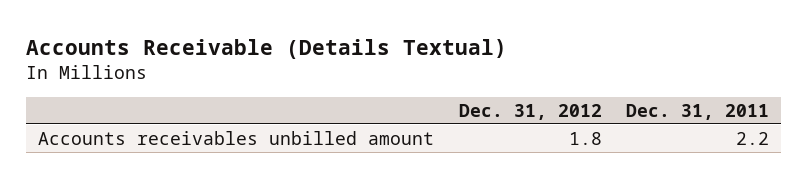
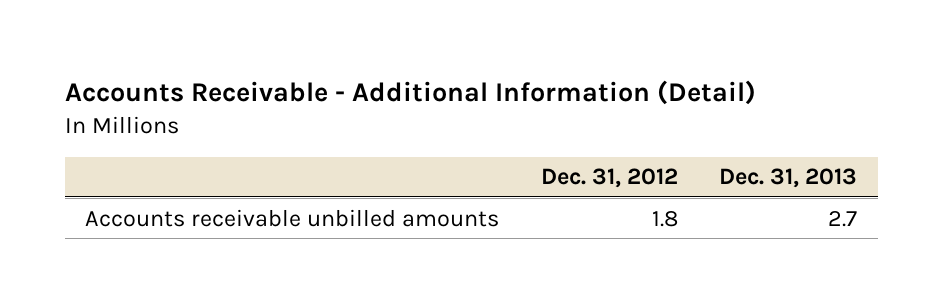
[26,38,508,59] Accounts Receivable (Details Textual) -> [64,80,756,106] Accounts Receivable - Additional Information (Detail)
[626,104,770,121] Dec. 31, 2011 -> none
none -> [719,168,858,189] Dec. 31, 2013
[38,130,435,145] Accounts receivables unbilled amount -> [85,208,500,227] Accounts receivable unbilled amounts

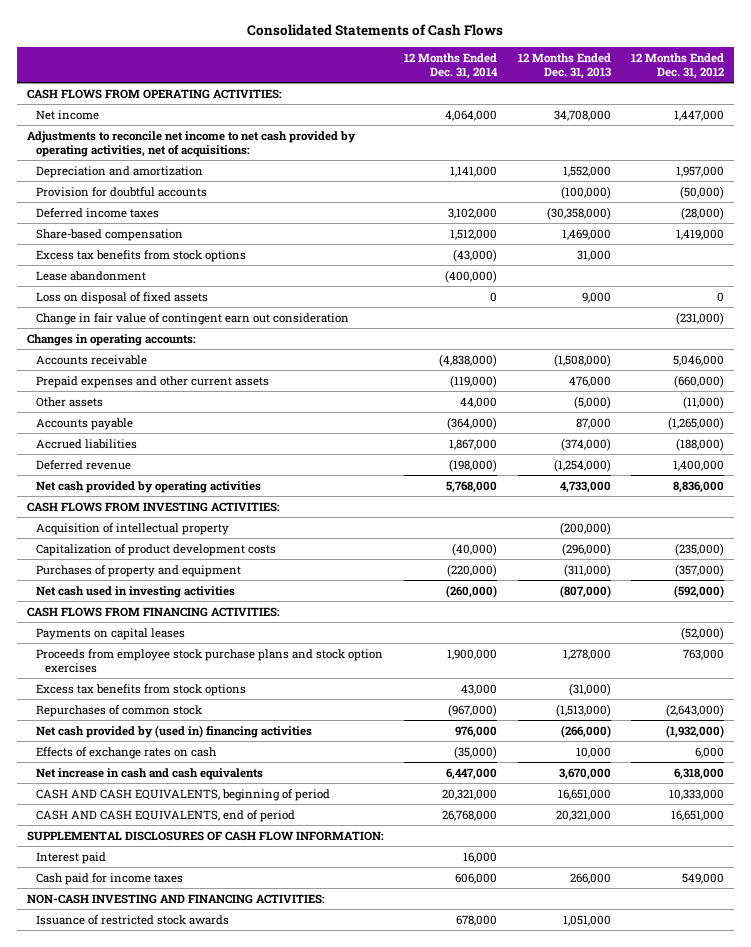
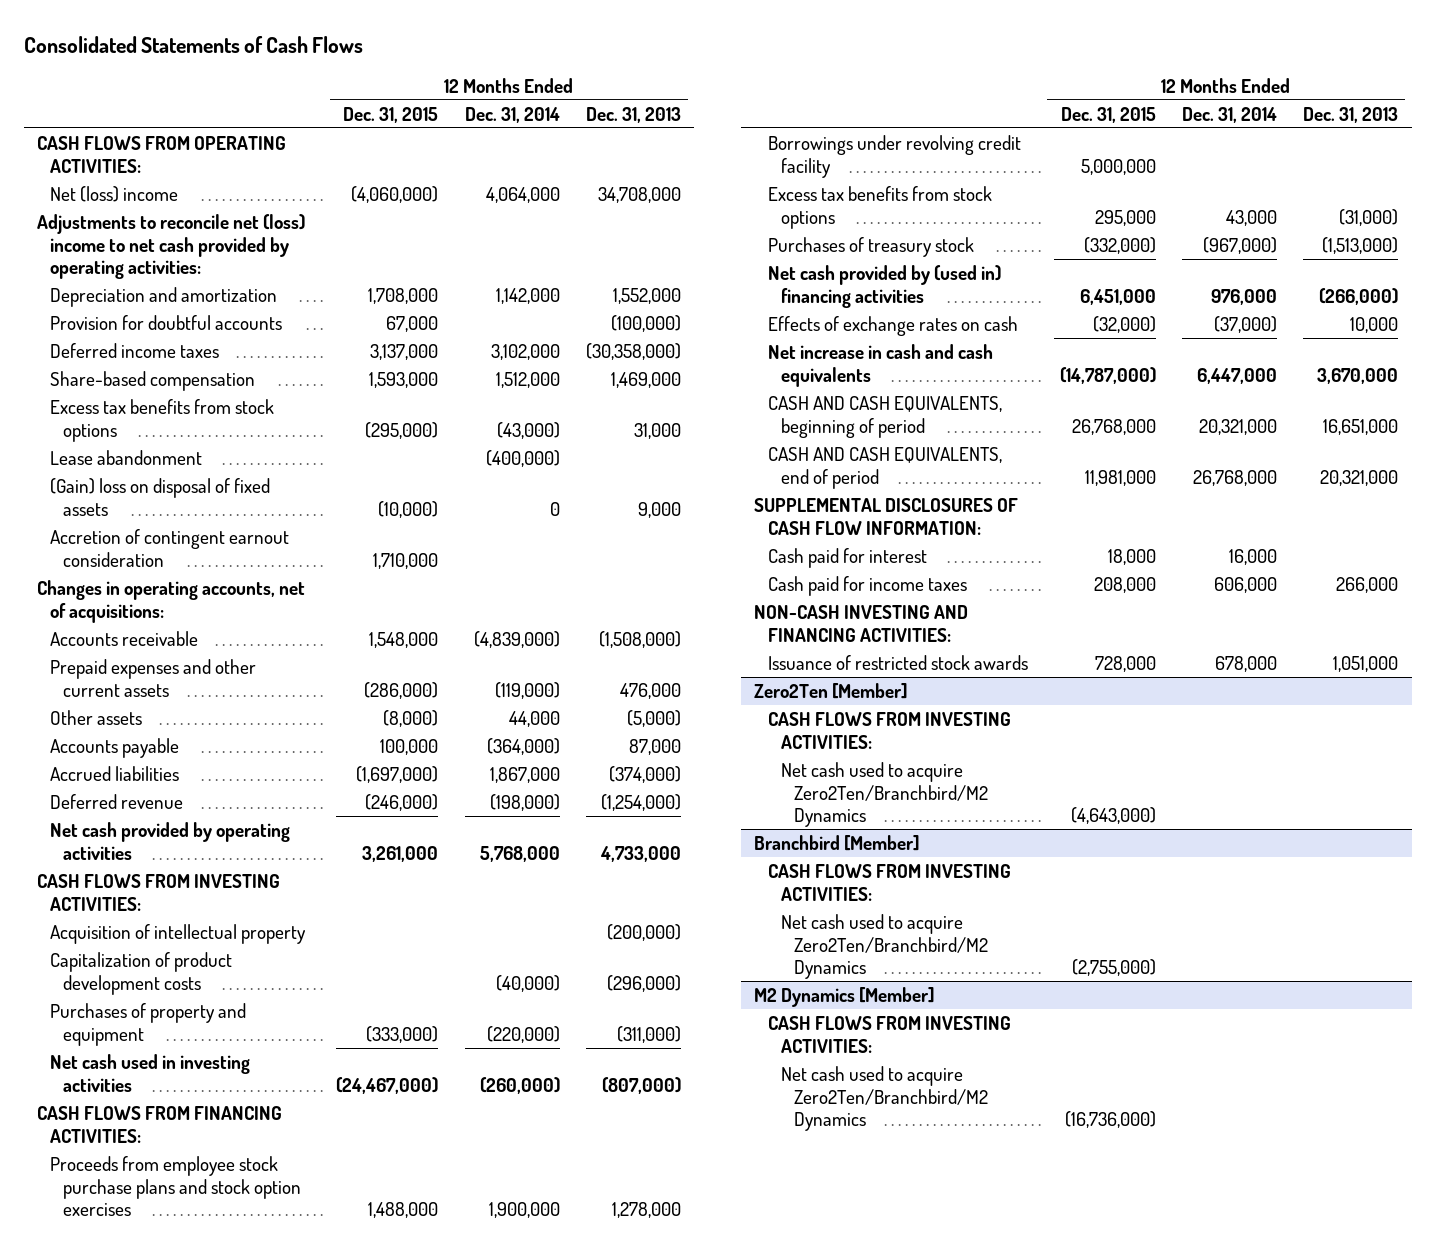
[630,52,724,79] 12 Months Ended Dec. 31, 2012 -> none
none -> [343,106,439,123] Dec. 31, 2015
[35,109,99,120] Net income -> [50,185,179,202] Net (loss) income
[27,130,357,157] Adjustments to reconcile net income to net cash provided by operating activities, net of acquisitions: -> [36,213,305,280] Adjustments to reconcile net (loss) income to net cash provided by operating activities:
[450,165,498,177] 1,141,000 -> [495,287,560,304] 1,142,000
[35,291,208,304] Loss on disposal of fixed assets -> [50,477,271,516] (Gain) loss on disposal of fixed assets
[35,312,349,325] Change in fair value of contingent earn out consideration -> [50,528,290,567] Accretion of contingent earnout consideration
[27,333,197,346] Changes in operating accounts: -> [36,579,305,623] Changes in operating accounts, net of acquisitions:
[439,353,498,367] (4,838,000) -> [473,630,560,648] (4,839,000)
[35,627,185,640] Payments on capital leases -> none
none -> [767,134,1021,178] Borrowings under revolving credit facility
[35,704,202,717] Repurchases of common stock -> [767,236,974,257] Purchases of treasury stock
[454,745,498,759] (35,000) -> [1214,315,1278,333] (37,000)
[35,851,106,864] Interest paid -> [767,547,927,568] Cash paid for interest
none -> [754,682,909,699] Zero2Ten [Member]
none -> [767,711,1011,749] CASH FLOWS FROM INVESTING ACTIVITIES:
none -> [780,761,989,828] Net cash used to acquire Zero2Ten/Branchbird/M2 Dynamics
none -> [754,834,921,851] Branchbird [Member]
none -> [767,863,1011,901] CASH FLOWS FROM INVESTING ACTIVITIES:
none -> [780,913,989,980] Net cash used to acquire Zero2Ten/Branchbird/M2 Dynamics
none -> [754,986,936,1007] M2 Dynamics [Member]
none -> [767,1015,1011,1053] CASH FLOWS FROM INVESTING ACTIVITIES:
none -> [780,1065,989,1132] Net cash used to acquire Zero2Ten/Branchbird/M2 Dynamics

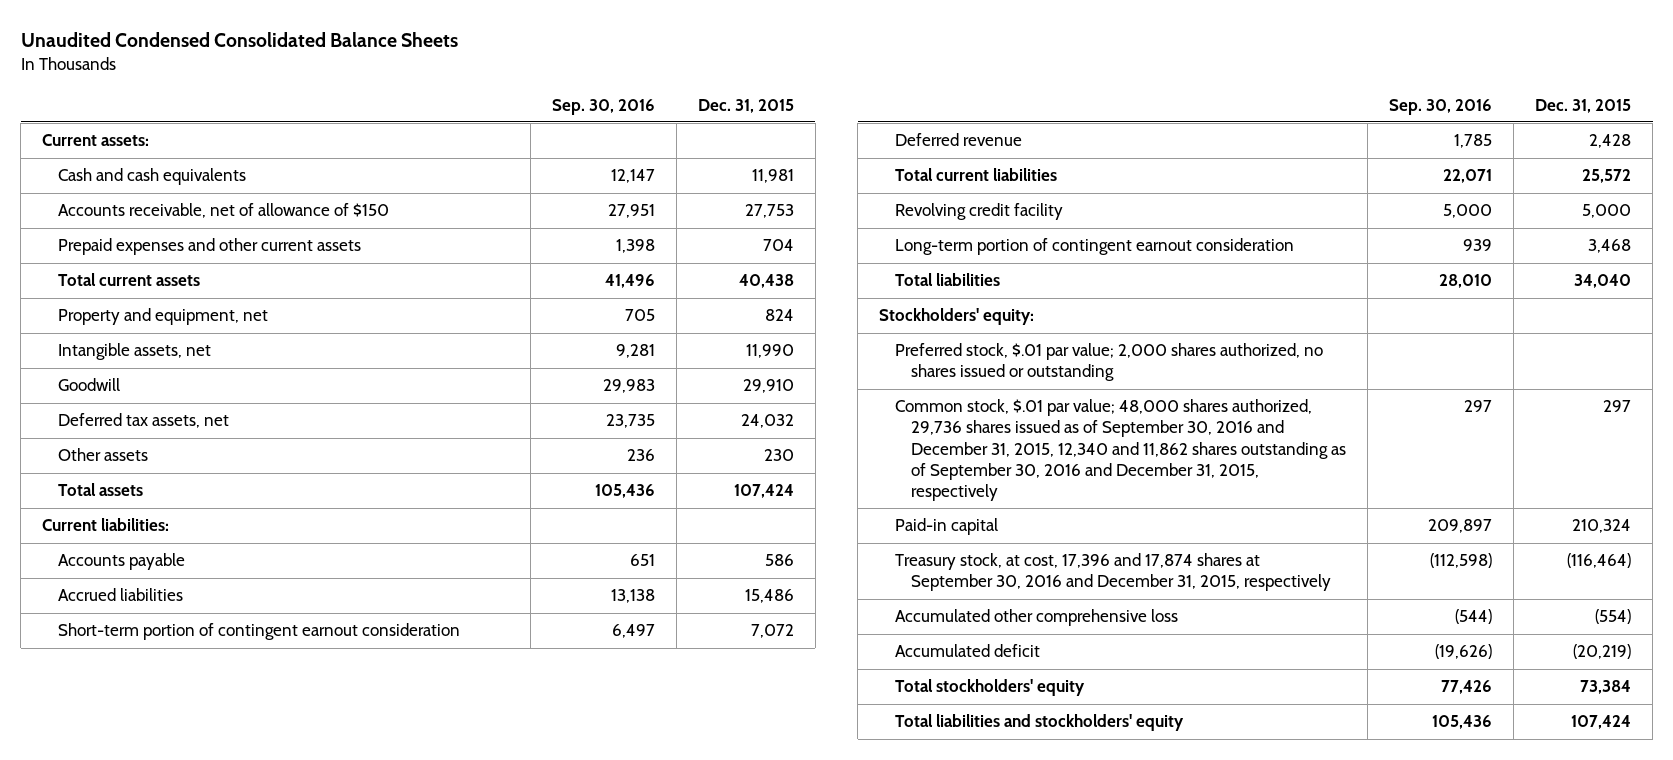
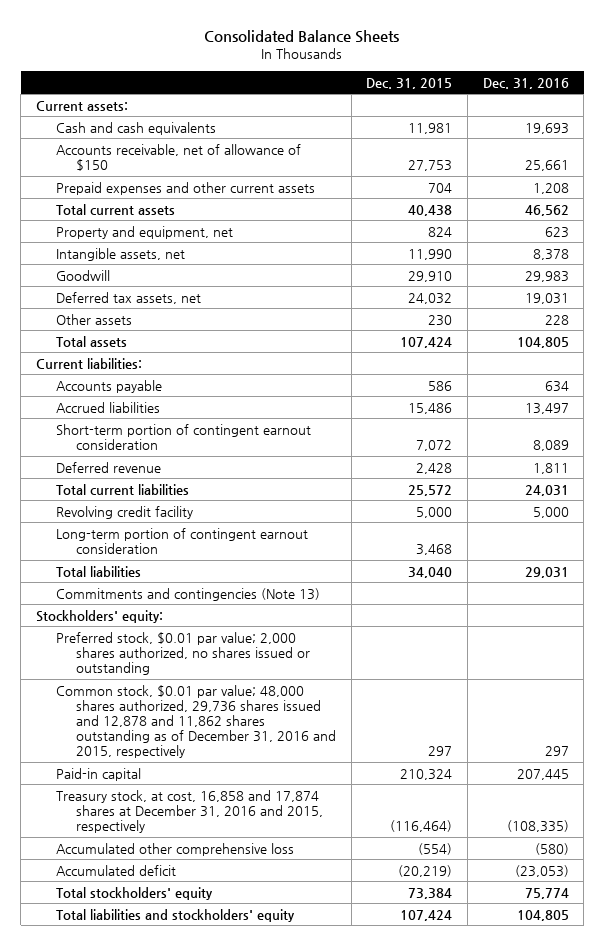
[20,32,458,48] Unaudited Condensed Consolidated Balance Sheets -> [204,29,400,43] Consolidated Balance Sheets
[551,98,655,115] Sep. 30, 2016 -> none
none -> [482,77,569,89] Dec. 31, 2016
none -> [55,587,320,601] Commitments and contingencies (Note 13)
[895,343,1324,382] Preferred stock, $.01 par value; 2,000 shares authorized, no shares issued or outstanding -> [55,631,310,675] Preferred stock, $0.01 par value; 2,000 shares authorized, no shares issued or outstanding
[895,399,1347,501] Common stock, $.01 par value; 48,000 shares authorized, 29,736 shares issued as of September 30, 2016 and December 31, 2015, 12,340 and 11,862 shares outstanding as of September 30, 2016 and December 31, 2015, respectively -> [55,684,336,759] Common stock, $0.01 par value; 48,000 shares authorized, 29,736 shares issued and 12,878 and 11,862 shares outstanding as of December 31, 2016 and 2015, respectively
[895,553,1332,592] Treasury stock, at cost, 17,396 and 17,874 shares at September 30, 2016 and December 31, 2015, respectively -> [55,789,323,833] Treasury stock, at cost, 16,858 and 17,874 shares at December 31, 2016 and 2015, respectively

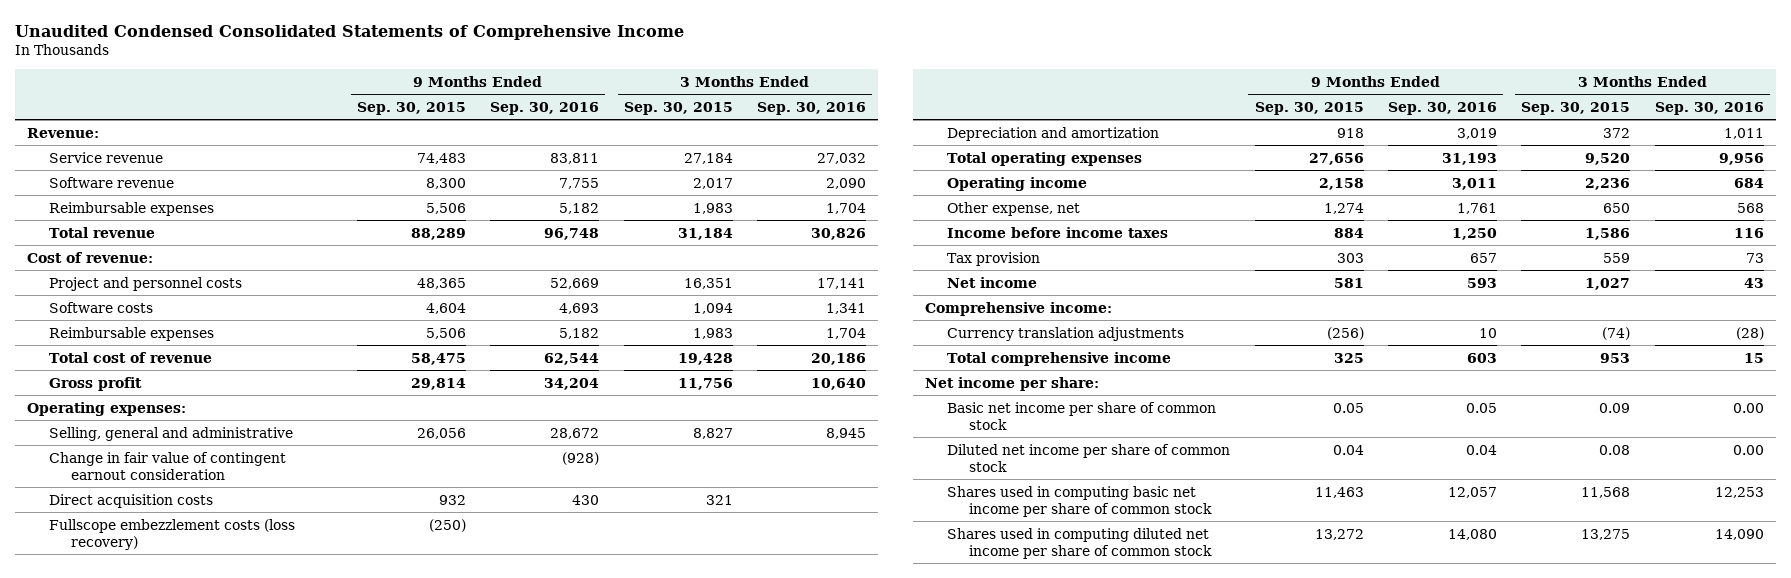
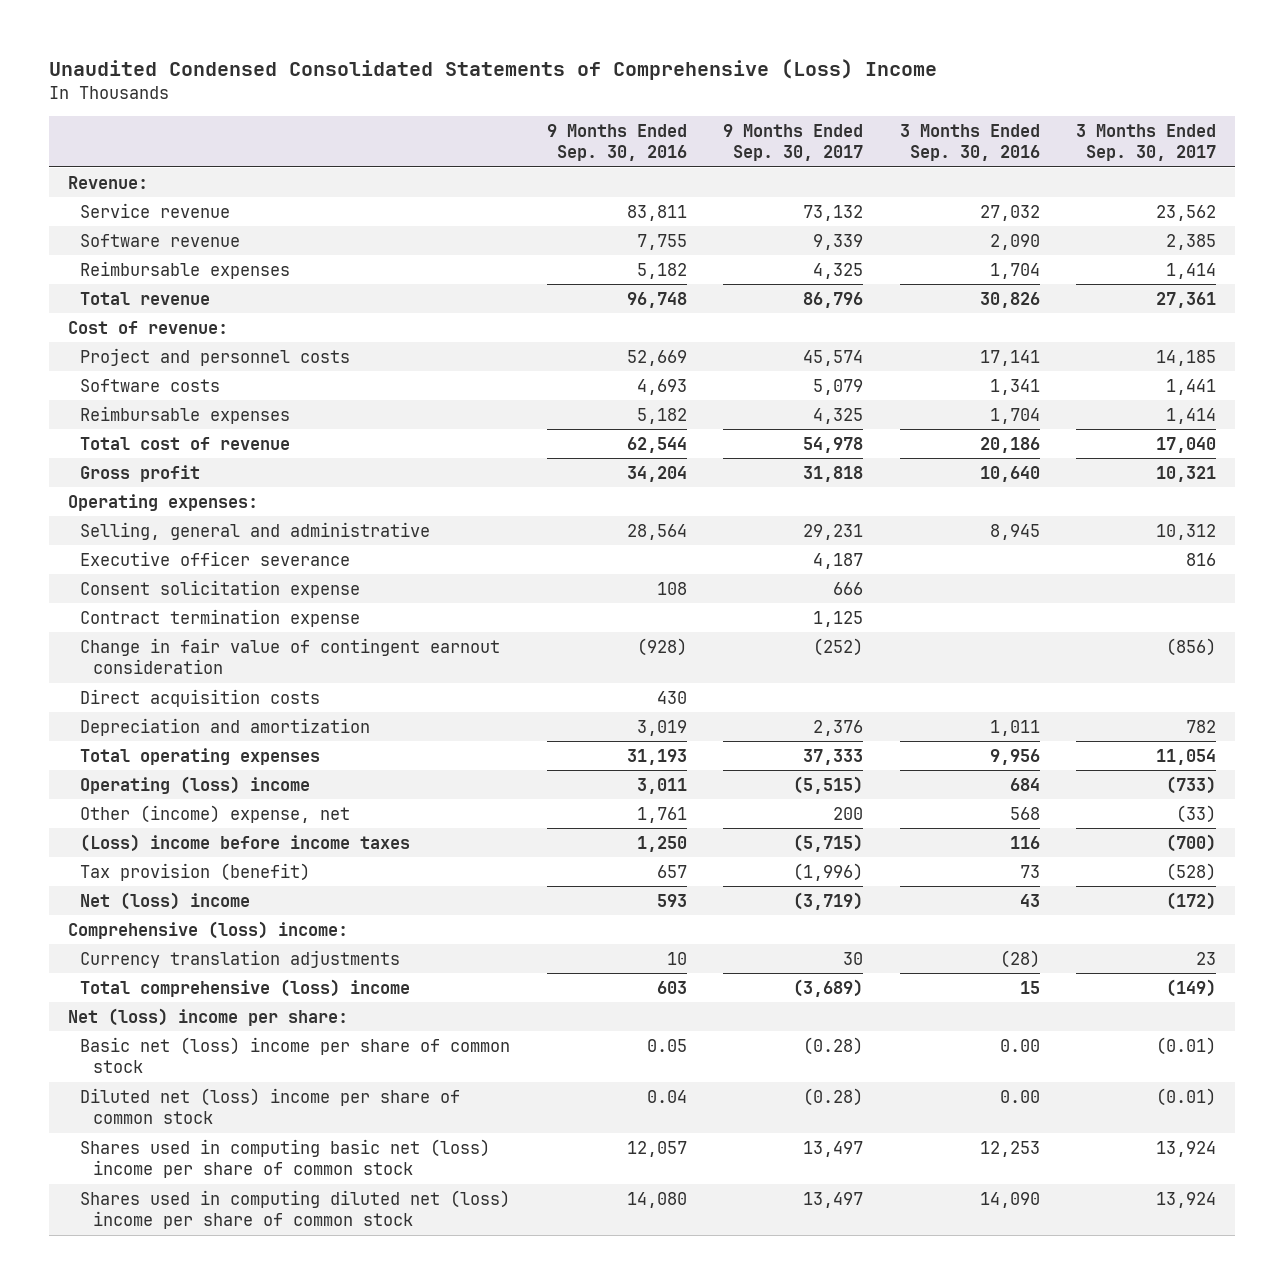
[15,24,685,40] Unaudited Condensed Consolidated Statements of Comprehensive Income -> [49,58,938,80] Unaudited Condensed Consolidated Statements of Comprehensive (Loss) Income
[356,102,466,116] Sep. 30, 2015 -> none
[623,102,733,116] Sep. 30, 2015 -> none
none -> [723,124,864,162] 9 Months Ended Sep. 30, 2017
none -> [1076,124,1217,162] 3 Months Ended Sep. 30, 2017
[550,427,600,439] 28,672 -> [626,523,687,540] 28,564
none -> [80,550,351,566] Executive officer severance
none -> [80,579,361,598] Consent solicitation expense
none -> [80,608,361,627] Contract termination expense
[49,518,296,550] Fullscope embezzlement costs (loss recovery) -> none
[947,176,1088,191] Operating income -> [80,775,311,794] Operating (loss) income
[947,201,1081,216] Other expense, net -> [80,804,351,823] Other (income) expense, net
[947,226,1169,238] Income before income taxes -> [80,833,411,852] (Loss) income before income taxes
[947,251,1041,266] Tax provision -> [80,862,311,881] Tax provision (benefit)
[947,276,1038,288] Net income -> [80,891,251,910] Net (loss) income
[925,301,1113,316] Comprehensive income: -> [67,920,348,939] Comprehensive (loss) income:
[947,351,1172,366] Total comprehensive income -> [80,978,411,997] Total comprehensive (loss) income
[925,376,1100,391] Net income per share: -> [67,1007,348,1026] Net (loss) income per share:
[947,401,1217,430] Basic net income per share of common stock -> [80,1036,511,1074] Basic net (loss) income per share of common stock
[947,443,1231,472] Diluted net income per share of common stock -> [80,1087,461,1125] Diluted net (loss) income per share of common stock
[947,485,1213,517] Shares used in computing basic net income per share of common stock -> [80,1138,491,1179] Shares used in computing basic net (loss) income per share of common stock
[947,527,1213,559] Shares used in computing diluted net income per share of common stock -> [80,1189,511,1230] Shares used in computing diluted net (loss) income per share of common stock

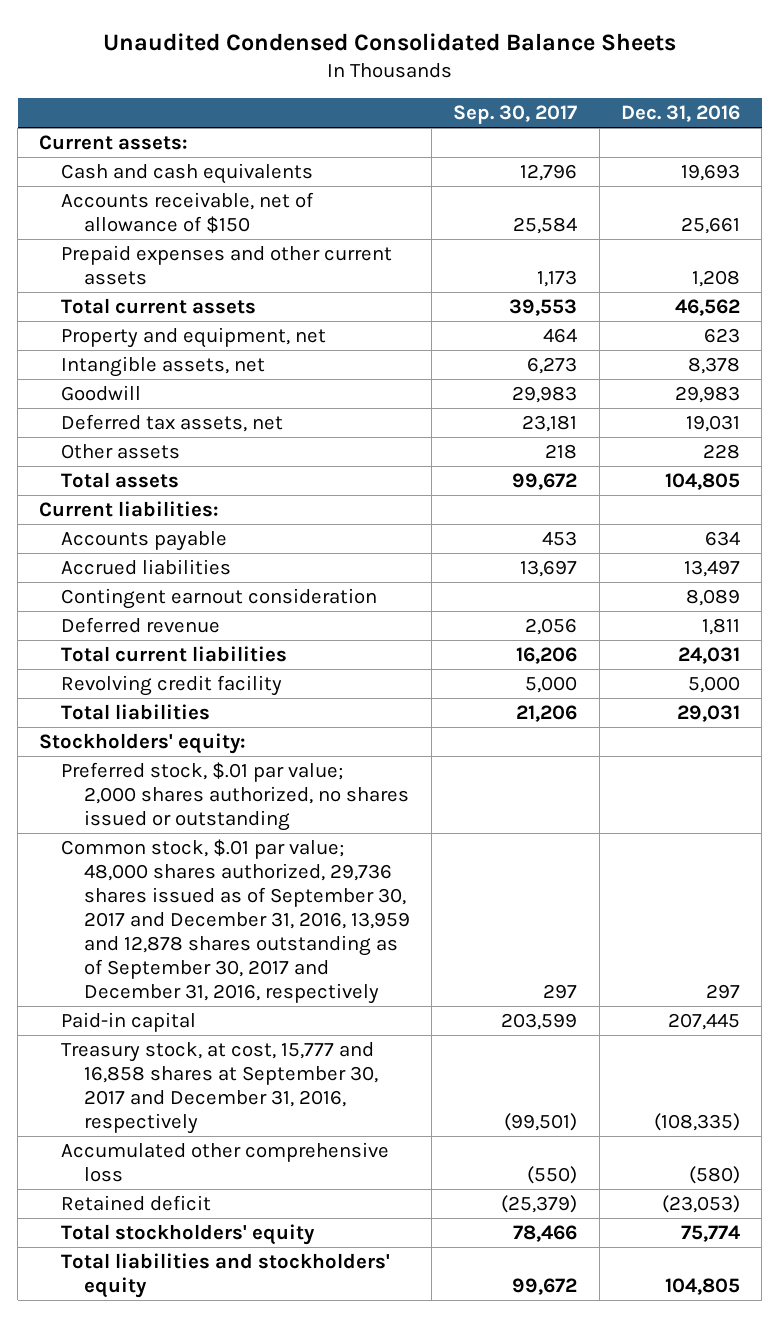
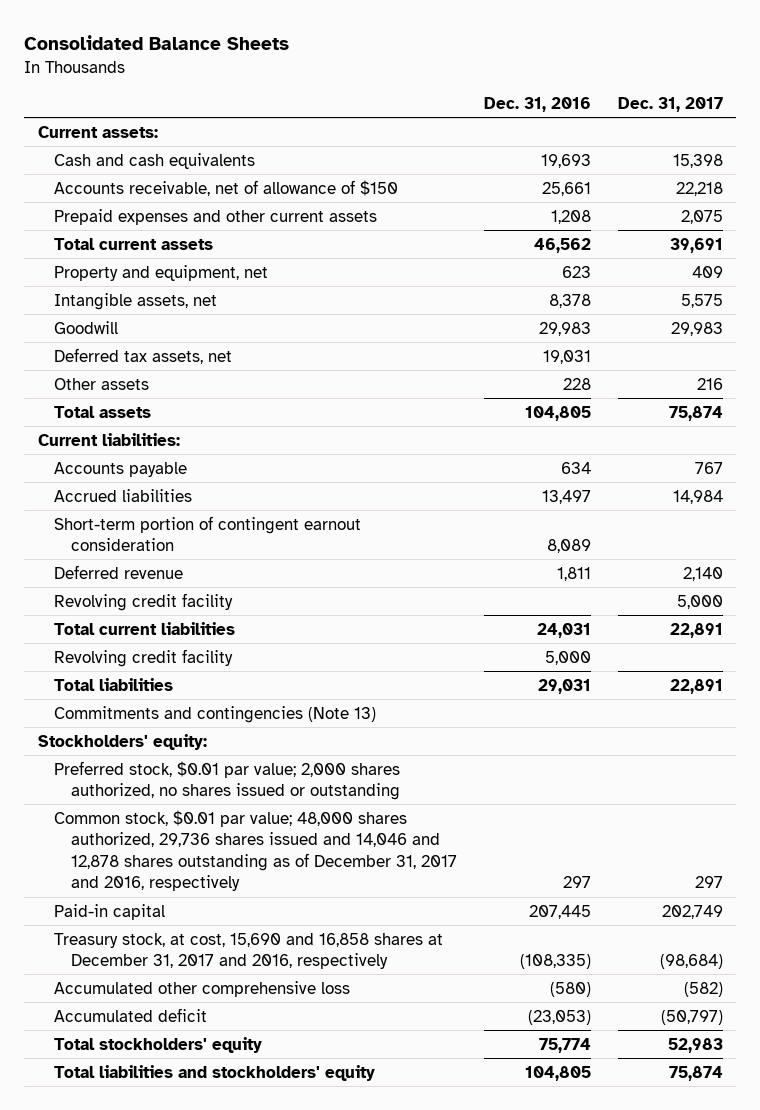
[102,32,676,51] Unaudited Condensed Consolidated Balance Sheets -> [24,35,290,51] Consolidated Balance Sheets
[453,105,578,125] Sep. 30, 2017 -> none
none -> [617,97,723,113] Dec. 31, 2017
[61,587,378,609] Contingent earnout consideration -> [54,515,362,552] Short-term portion of contingent earnout consideration
none -> [54,592,234,611] Revolving credit facility
none -> [54,705,377,723] Commitments and contingencies (Note 13)
[61,761,409,831] Preferred stock, $.01 par value; 2,000 shares authorized, no shares issued or outstanding -> [54,760,401,801] Preferred stock, $0.01 par value; 2,000 shares authorized, no shares issued or outstanding
[61,838,410,1004] Common stock, $.01 par value; 48,000 shares authorized, 29,736 shares issued as of September 30, 2017 and December 31, 2016, 13,959 and 12,878 shares outstanding as of September 30, 2017 and December 31, 2016, respectively -> [54,809,458,892] Common stock, $0.01 par value; 48,000 shares authorized, 29,736 shares issued and 14,046 and 12,878 shares outstanding as of December 31, 2017 and 2016, respectively
[61,1041,378,1134] Treasury stock, at cost, 15,777 and 16,858 shares at September 30, 2017 and December 31, 2016, respectively -> [54,932,444,970] Treasury stock, at cost, 15,690 and 16,858 shares at December 31, 2017 and 2016, respectively
[61,1194,212,1211] Retained deficit -> [54,1007,208,1022] Accumulated deficit

